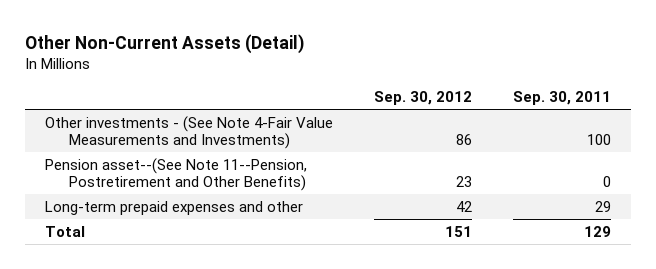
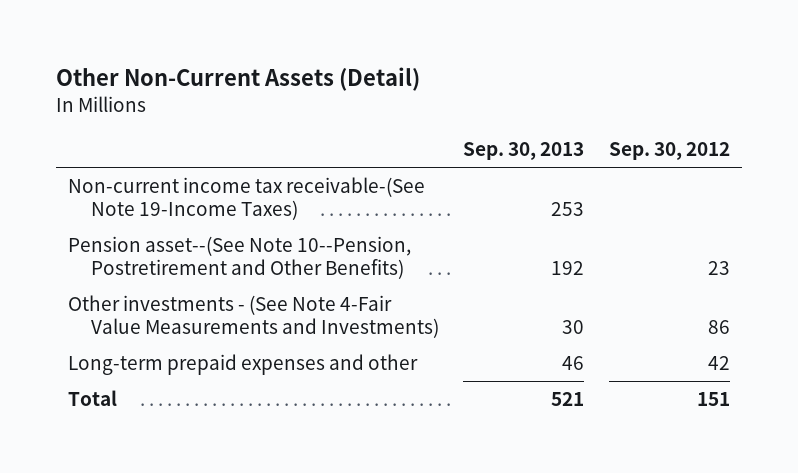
[512,91,611,106] Sep. 30, 2011 -> none
none -> [463,142,585,161] Sep. 30, 2013
none -> [68,177,426,220] Non-current income tax receivable-(See Note 19-Income Taxes)
none -> [68,236,412,279] Pension asset--(See Note 10--Pension, Postretirement and Other Benefits)
[45,157,308,192] Pension asset--(See Note 11--Pension, Postretirement and Other Benefits) -> none

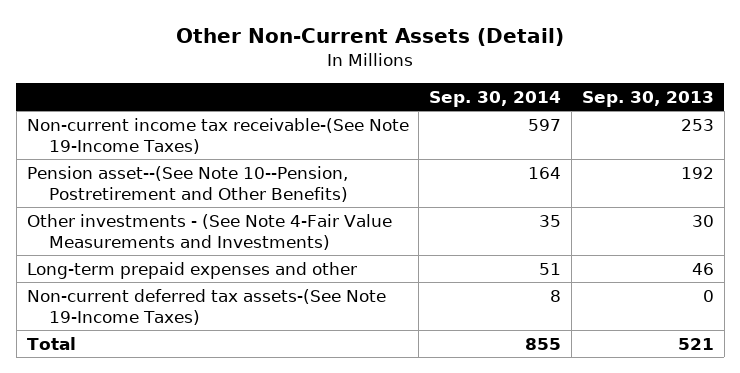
[608,142,730,161] Sep. 30, 2012 -> none
none -> [429,91,562,108] Sep. 30, 2014
none -> [26,288,386,325] Non-current deferred tax assets-(See Note 19-Income Taxes)

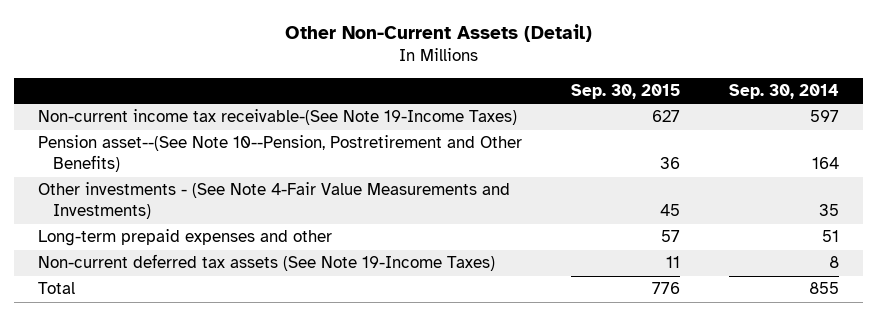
[581,91,714,108] Sep. 30, 2013 -> none
none -> [571,84,681,100] Sep. 30, 2015
[26,288,386,325] Non-current deferred tax assets-(See Note 19-Income Taxes) -> [38,254,496,272] Non-current deferred tax assets (See Note 19-Income Taxes)

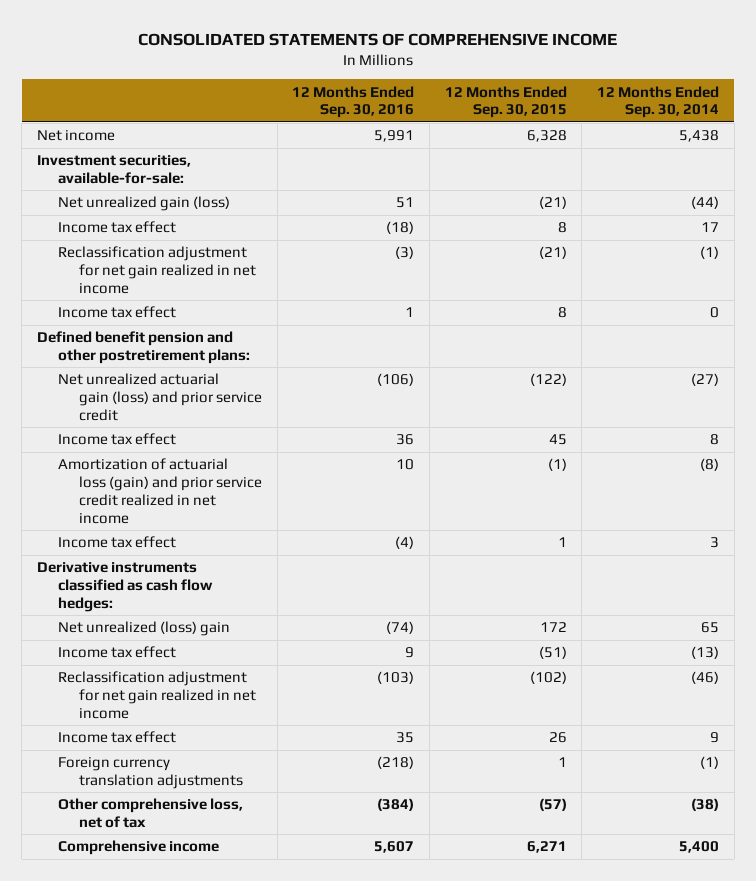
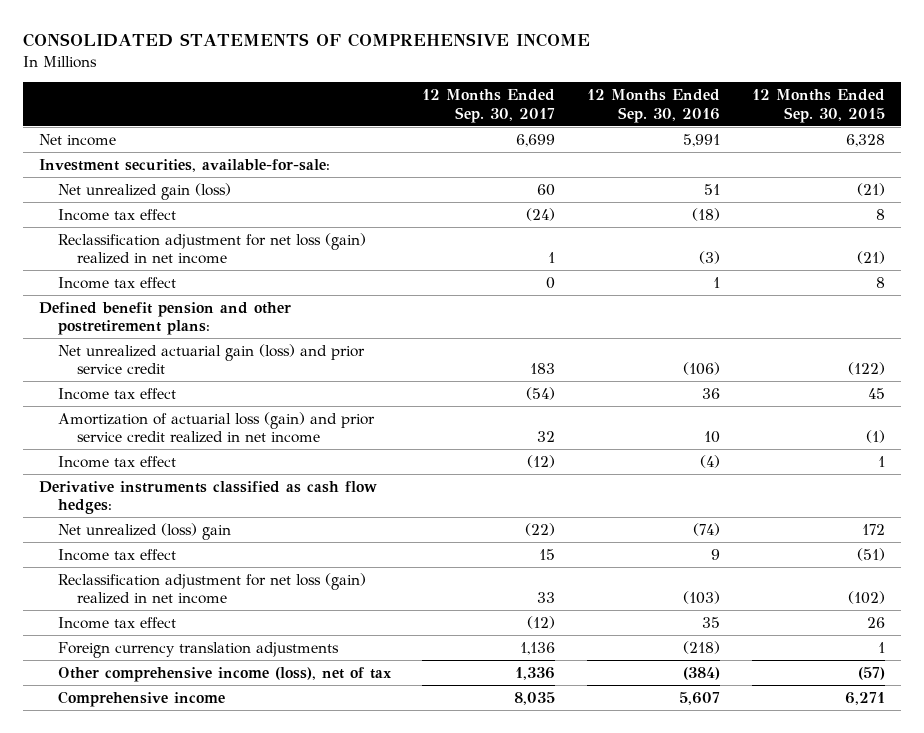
[596,85,719,119] 12 Months Ended Sep. 30, 2014 -> none
none -> [422,89,556,123] 12 Months Ended Sep. 30, 2017
[57,246,257,294] Reclassification adjustment for net gain realized in net income -> [57,232,366,265] Reclassification adjustment for net loss (gain) realized in net income
[57,671,257,719] Reclassification adjustment for net gain realized in net income -> [57,572,366,605] Reclassification adjustment for net loss (gain) realized in net income
[57,798,243,828] Other comprehensive loss, net of tax -> [57,666,392,682] Other comprehensive income (loss), net of tax

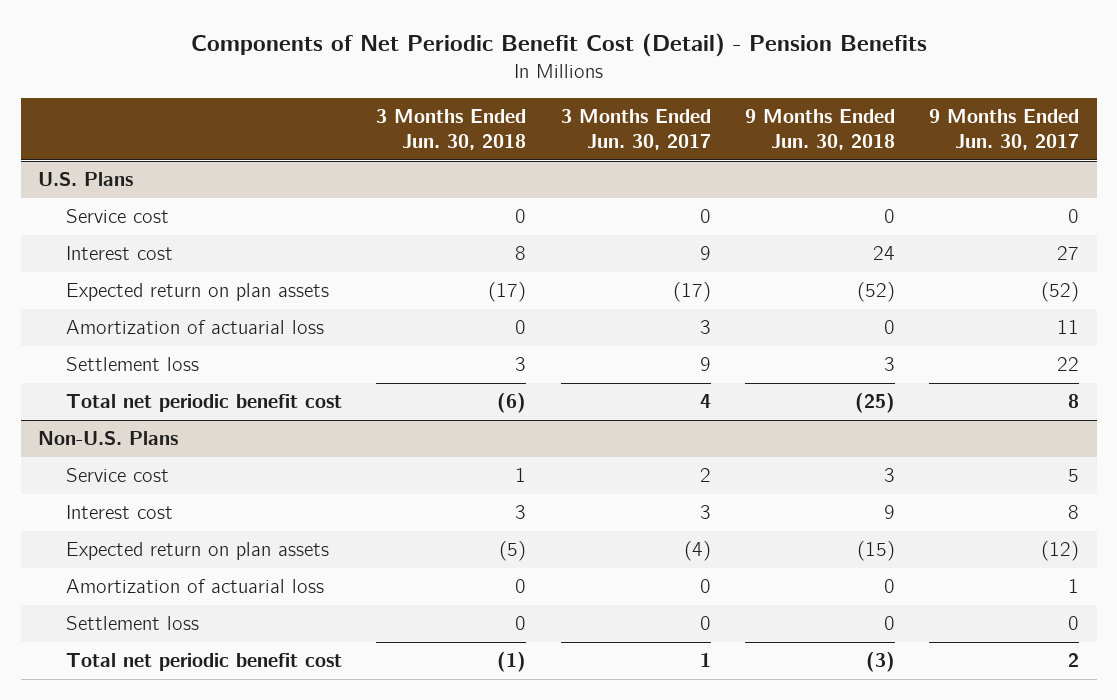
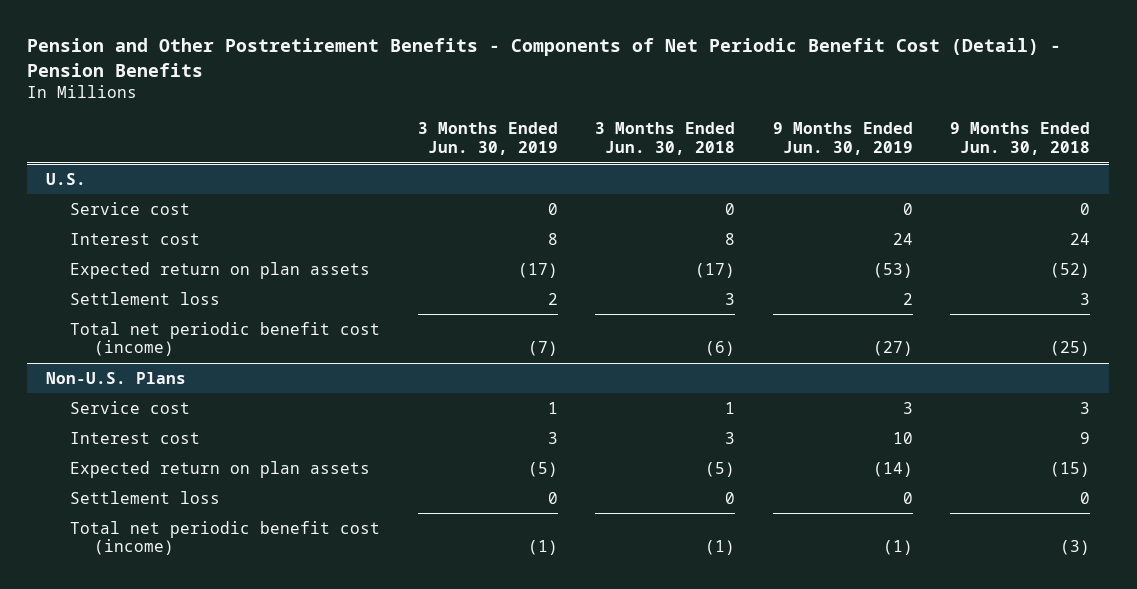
[190,33,927,58] Components of Net Periodic Benefit Cost (Detail) - Pension Benefits -> [27,38,1062,77] Pension and Other Postretirement Benefits - Components of Net Periodic Benefit Cost (Detail) - Pension Benefits
[560,108,711,150] 3 Months Ended Jun. 30, 2017 -> none
[929,108,1080,150] 9 Months Ended Jun. 30, 2017 -> none
none -> [417,122,558,156] 3 Months Ended Jun. 30, 2019
none -> [772,122,913,156] 9 Months Ended Jun. 30, 2019
[37,172,133,187] U.S. Plans -> [46,172,87,185] U.S.
[65,320,324,335] Amortization of actuarial loss -> none
[65,394,342,413] Total net periodic benefit cost -> [69,321,380,357] Total net periodic benefit cost (income)
[65,579,324,594] Amortization of actuarial loss -> none
[65,653,342,672] Total net periodic benefit cost -> [69,520,380,556] Total net periodic benefit cost (income)

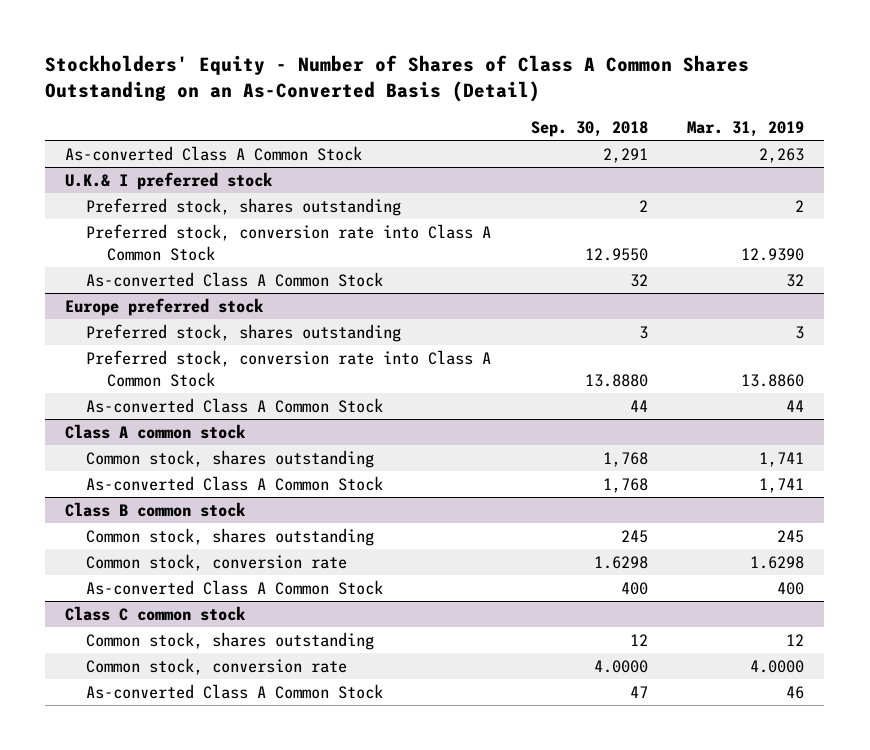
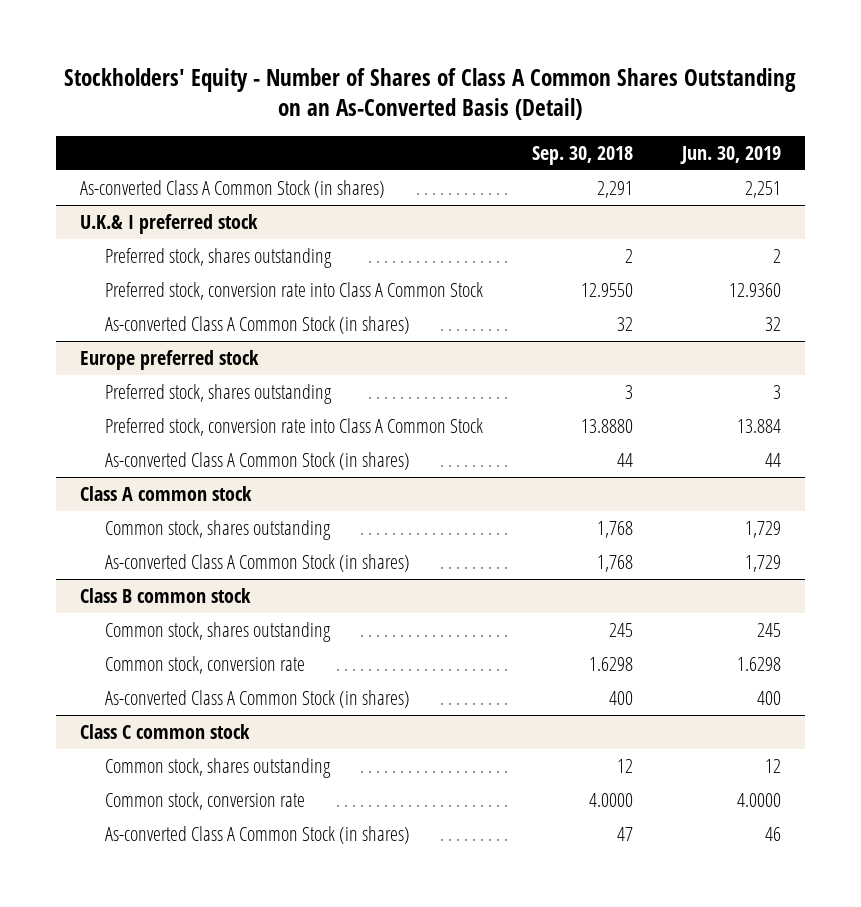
[687,120,805,137] Mar. 31, 2019 -> none
none -> [679,145,781,164] Jun. 30, 2019
[65,145,363,161] As-converted Class A Common Stock -> [80,179,386,198] As-converted Class A Common Stock (in shares)
[86,271,384,287] As-converted Class A Common Stock -> [105,315,411,334] As-converted Class A Common Stock (in shares)
[86,397,384,413] As-converted Class A Common Stock -> [105,451,411,470] As-converted Class A Common Stock (in shares)
[86,475,384,491] As-converted Class A Common Stock -> [105,553,411,572] As-converted Class A Common Stock (in shares)
[86,579,384,595] As-converted Class A Common Stock -> [105,689,411,708] As-converted Class A Common Stock (in shares)
[86,683,384,699] As-converted Class A Common Stock -> [105,825,411,844] As-converted Class A Common Stock (in shares)

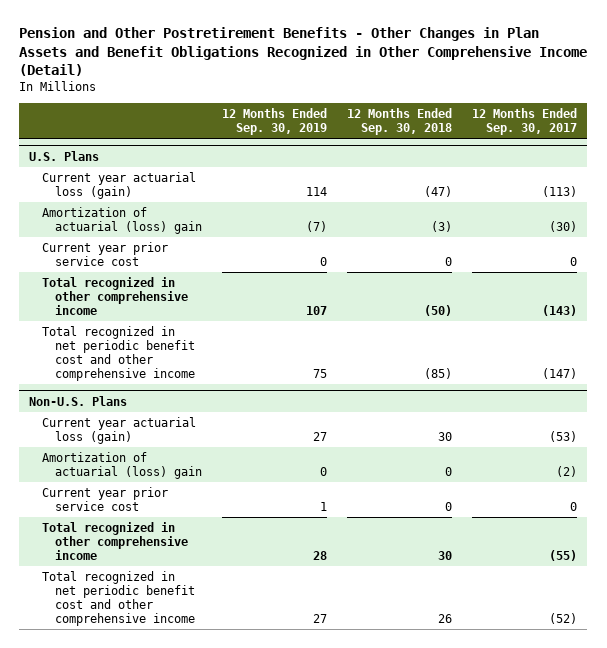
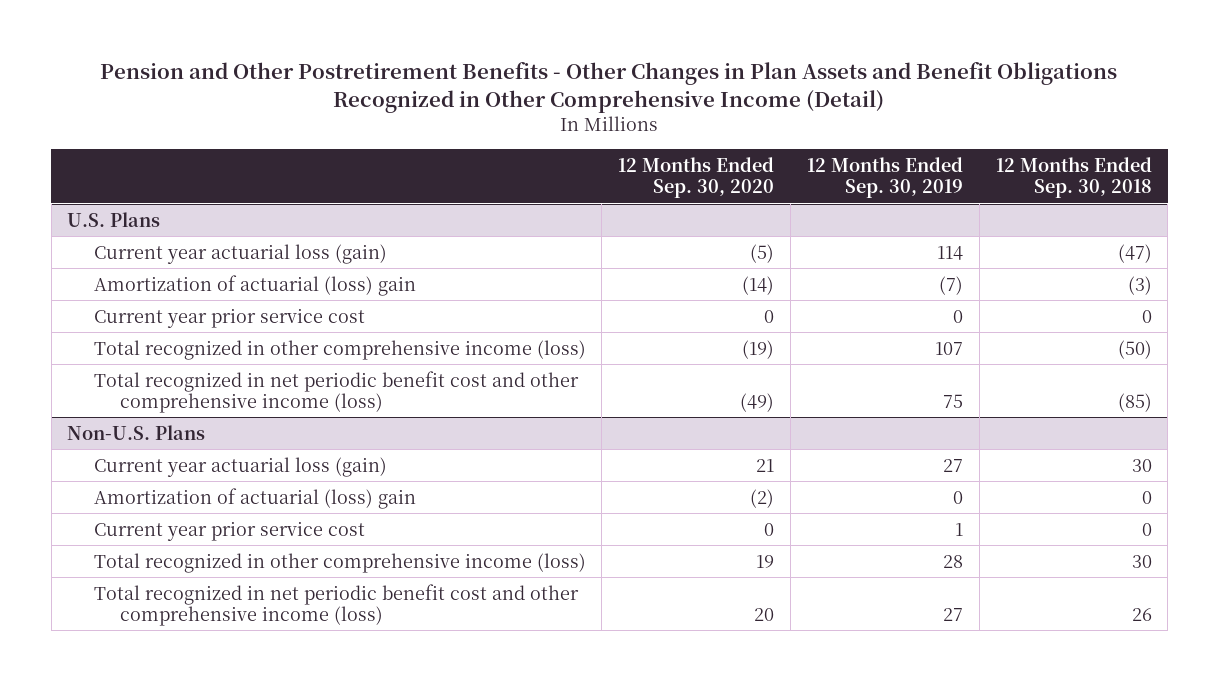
[472,108,578,136] 12 Months Ended Sep. 30, 2017 -> none
none -> [618,156,775,199] 12 Months Ended Sep. 30, 2020
[42,277,189,315] Total recognized in other comprehensive income -> [93,339,586,360] Total recognized in other comprehensive income (loss)
[42,326,196,381] Total recognized in net periodic benefit cost and other comprehensive income -> [93,370,579,413] Total recognized in net periodic benefit cost and other comprehensive income (loss)
[42,522,189,560] Total recognized in other comprehensive income -> [93,552,586,573] Total recognized in other comprehensive income (loss)
[42,571,196,626] Total recognized in net periodic benefit cost and other comprehensive income -> [93,583,579,626] Total recognized in net periodic benefit cost and other comprehensive income (loss)

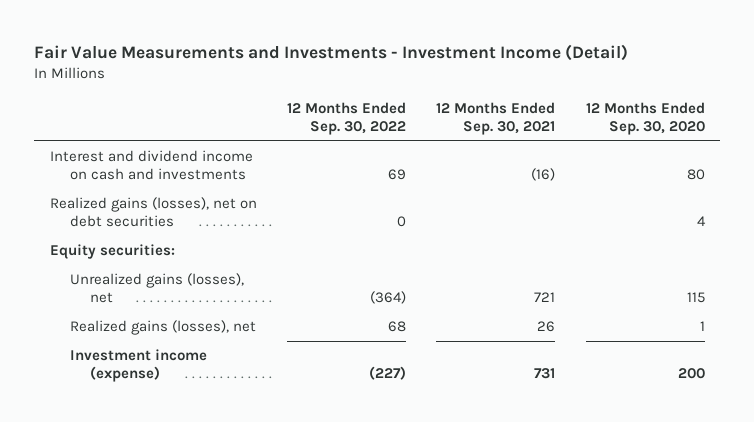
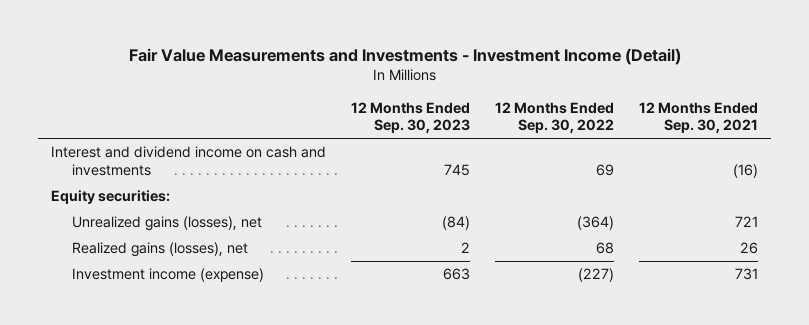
[585,101,705,135] 12 Months Ended Sep. 30, 2020 -> none
none -> [351,101,471,134] 12 Months Ended Sep. 30, 2023
[49,197,257,228] Realized gains (losses), net on debt securities -> none

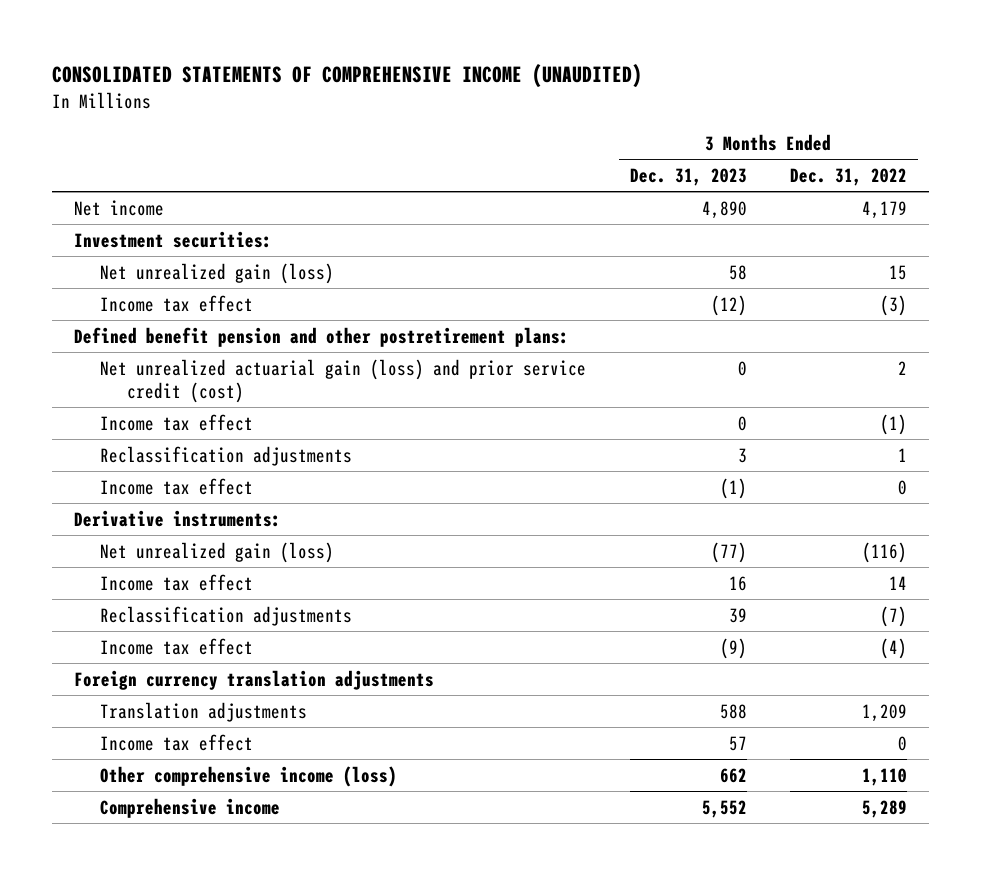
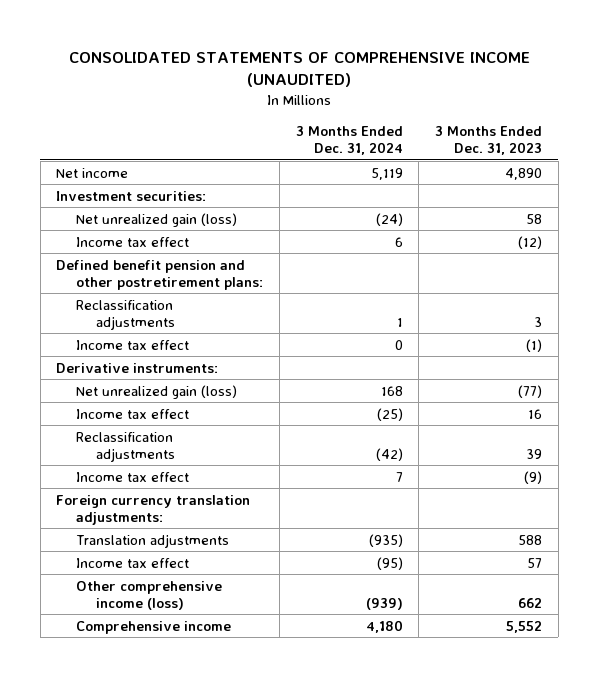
[789,168,907,187] Dec. 31, 2022 -> none
none -> [295,125,403,156] 3 Months Ended Dec. 31, 2024
[100,358,587,403] Net unrealized actuarial gain (loss) and prior service credit (cost) -> none
[100,413,254,431] Income tax effect -> none
[74,669,435,690] Foreign currency translation adjustments -> [56,494,251,525] Foreign currency translation adjustments:

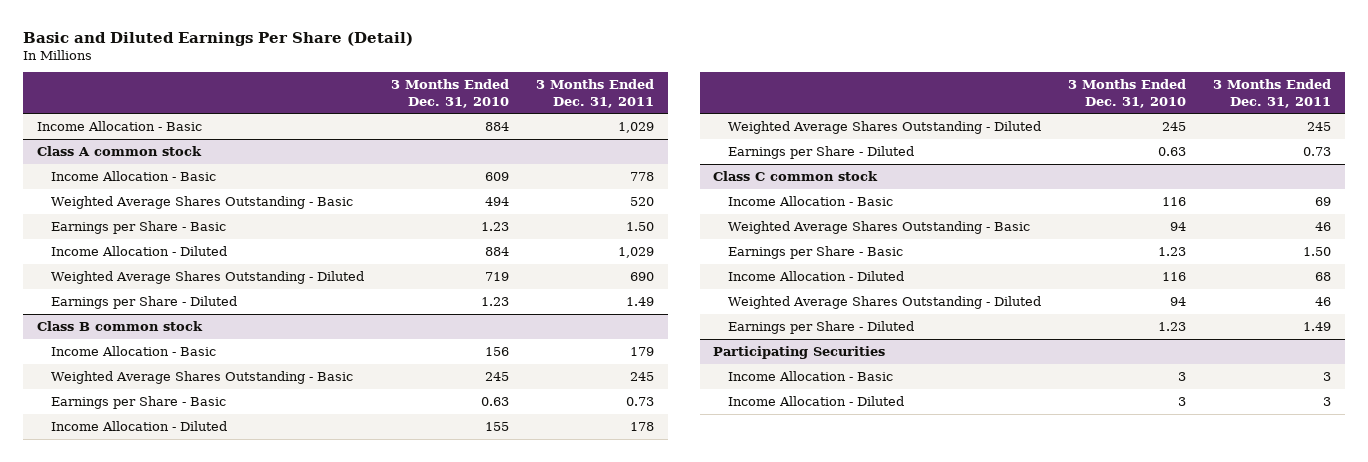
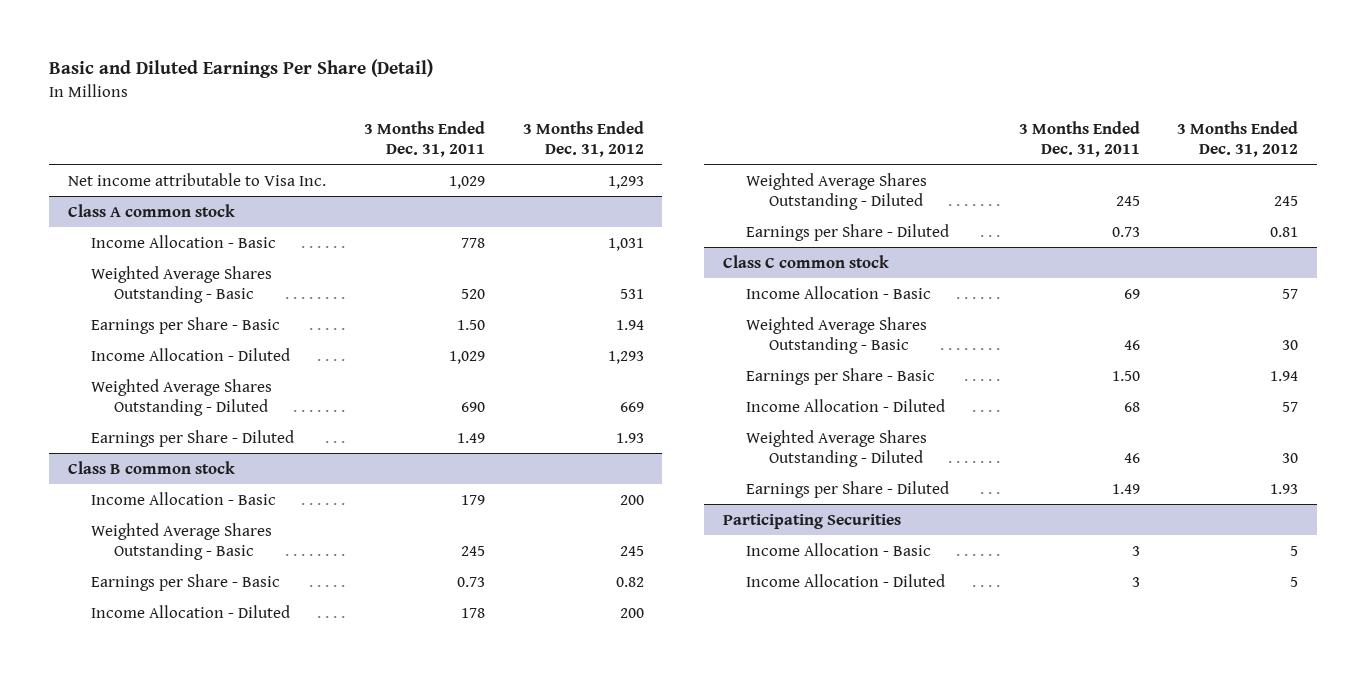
[391,79,510,108] 3 Months Ended Dec. 31, 2010 -> none
none -> [522,120,644,157] 3 Months Ended Dec. 31, 2012
[36,121,202,132] Income Allocation - Basic -> [67,172,326,186] Net income attributable to Visa Inc.

